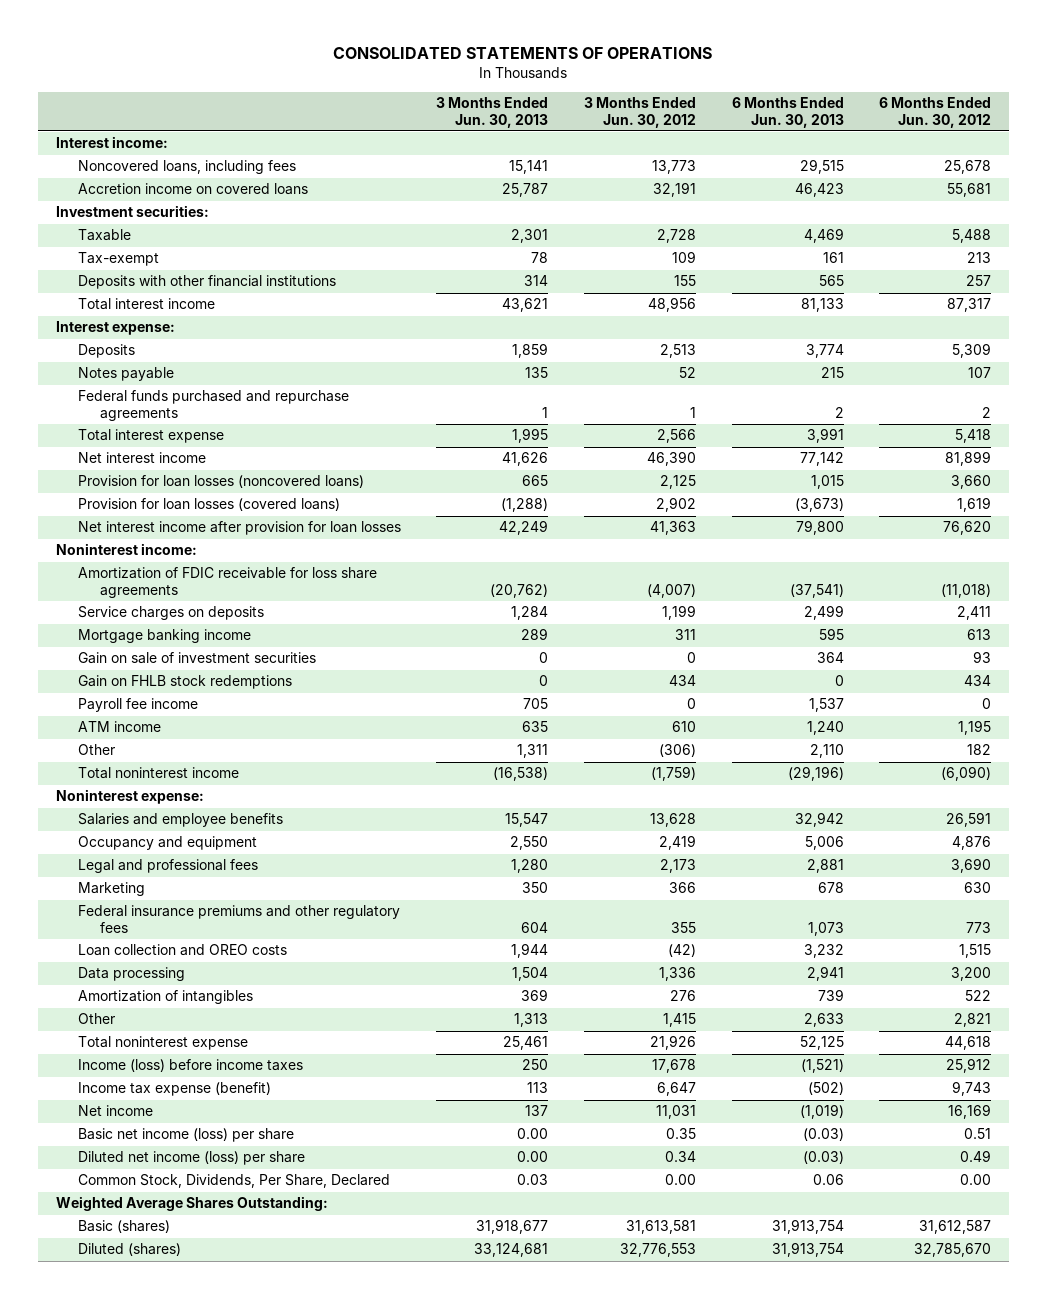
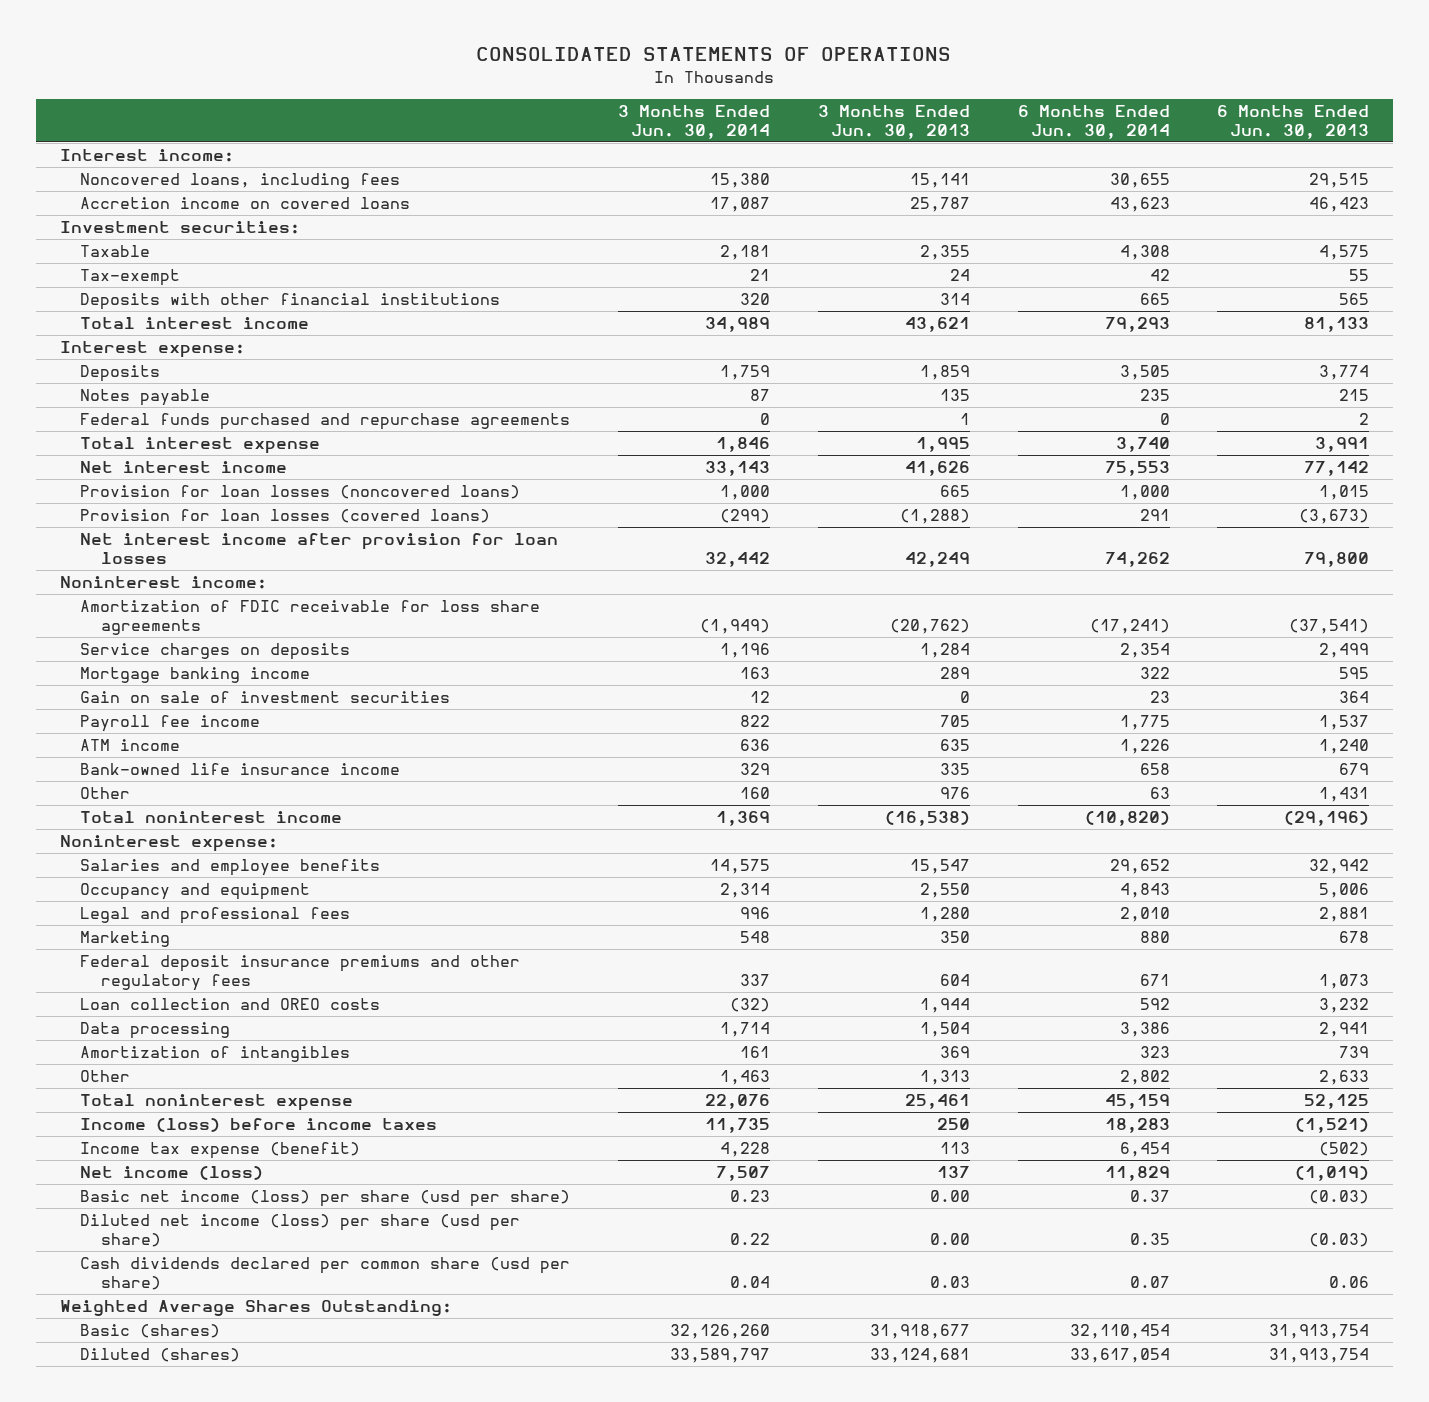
[584,97,697,128] 3 Months Ended Jun. 30, 2012 -> none
[879,97,992,128] 6 Months Ended Jun. 30, 2012 -> none
none -> [618,104,771,140] 3 Months Ended Jun. 30, 2014
none -> [1017,104,1170,140] 6 Months Ended Jun. 30, 2014
[511,229,549,244] 2,301 -> [919,244,970,260] 2,355
[803,228,844,244] 4,469 -> [1319,244,1370,260] 4,575
[531,252,549,264] 78 -> [949,268,970,281] 24
[822,252,844,264] 161 -> [1349,268,1370,281] 55
[77,675,292,690] Gain on FHLB stock redemptions -> none
none -> [80,762,401,775] Bank-owned life insurance income
[517,744,549,759] 1,311 -> [939,786,970,799] 976
[809,744,844,759] 2,110 -> [1319,786,1370,802] 1,431
[77,905,400,933] Federal insurance premiums and other regulatory fees -> [80,954,521,992] Federal deposit insurance premiums and other regulatory fees
[77,1105,153,1117] Net income -> [80,1165,264,1180] Net income (loss)
[77,1128,294,1143] Basic net income (loss) per share -> [80,1189,571,1207] Basic net income (loss) per share (usd per share)
[77,1151,305,1166] Diluted net income (loss) per share -> [80,1213,521,1248] Diluted net income (loss) per share (usd per share)
[77,1174,390,1189] Common Stock, Dividends, Per Share, Declared -> [80,1256,571,1291] Cash dividends declared per common share (usd per share)

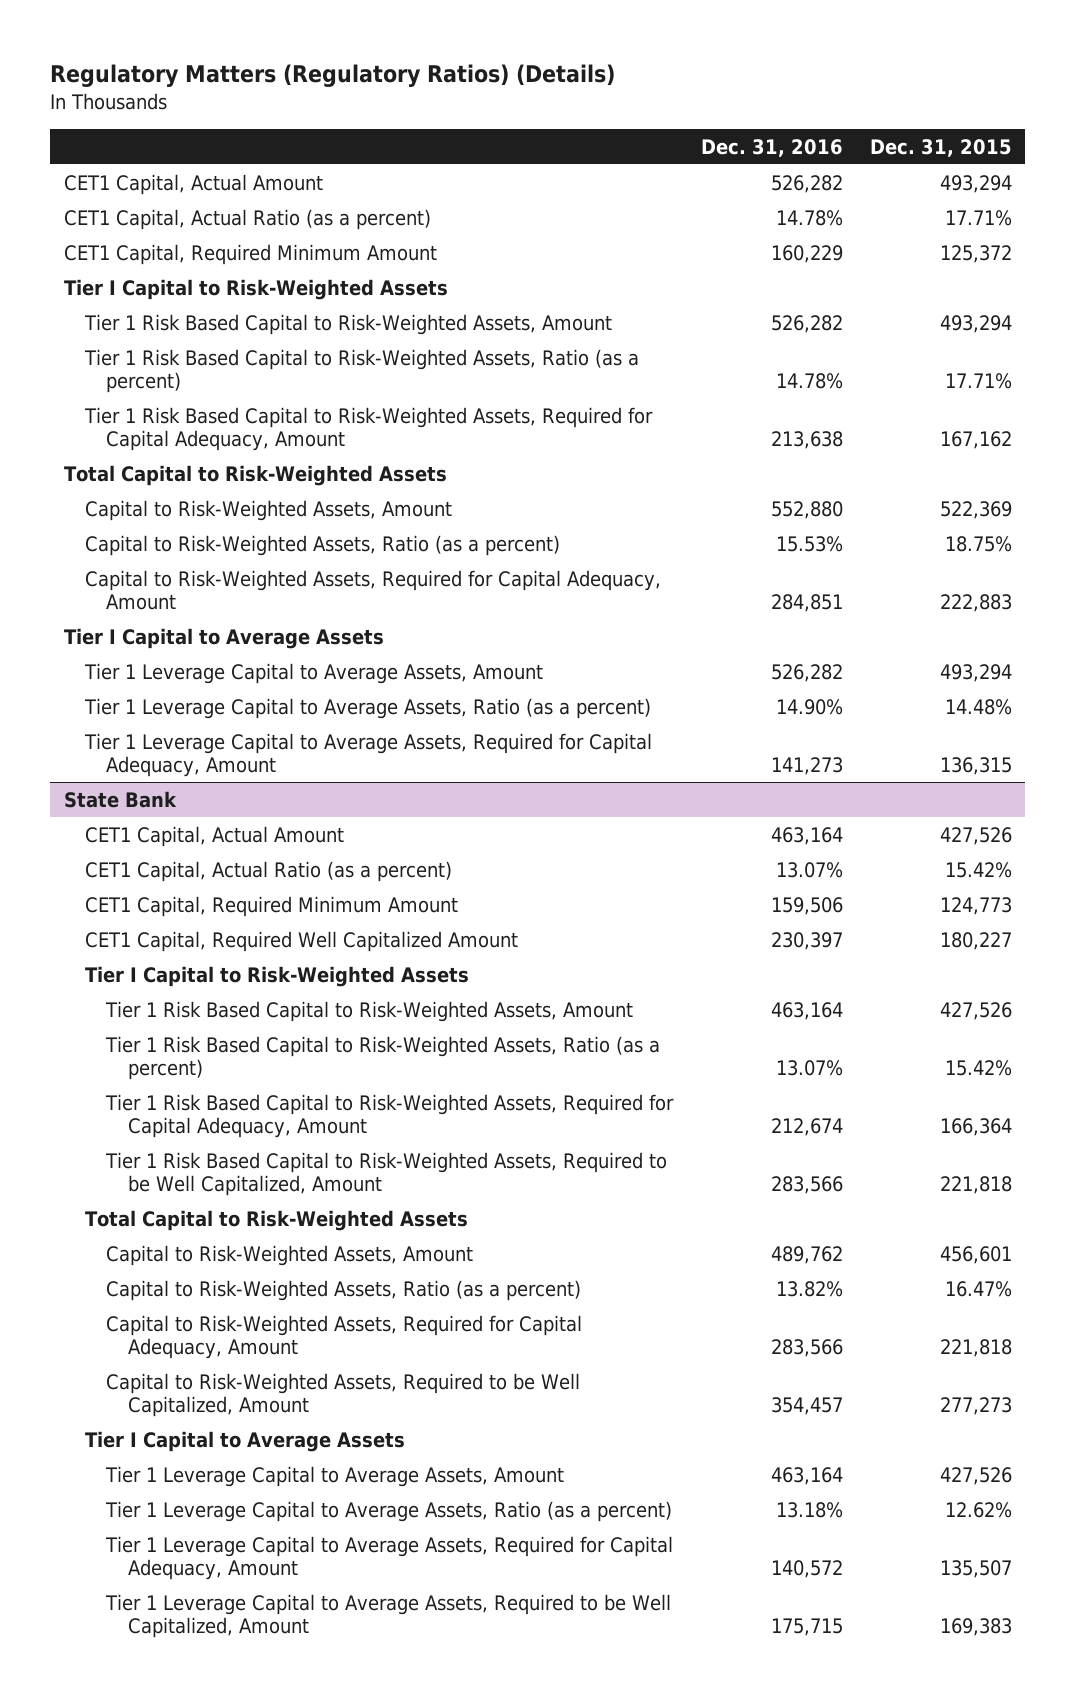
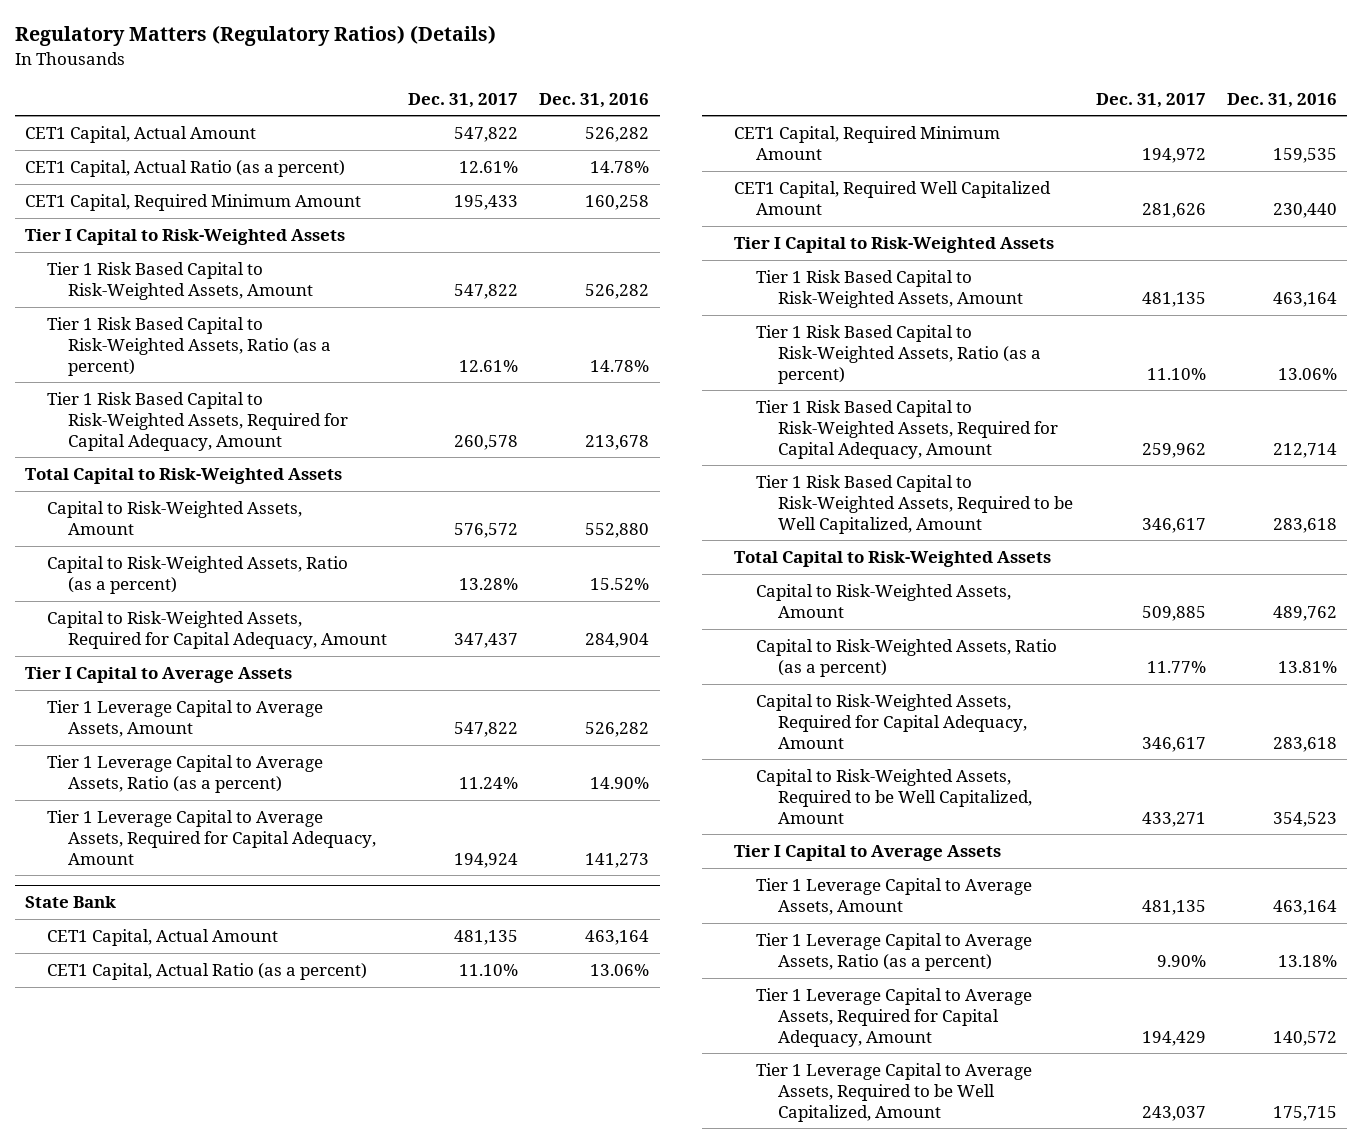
[869,138,1012,157] Dec. 31, 2015 -> none
none -> [408,92,519,108] Dec. 31, 2017
[770,244,843,263] 160,229 -> [585,195,650,211] 160,258
[770,431,843,450] 213,638 -> [585,434,650,450] 213,678
[775,535,843,552] 15.53% -> [590,577,650,590] 15.52%
[770,594,843,613] 284,851 -> [585,632,650,648] 284,904
[775,861,843,878] 13.07% -> [590,964,650,977] 13.06%
[770,896,843,915] 159,506 -> [1272,147,1337,163] 159,535
[770,931,843,950] 230,397 -> [1272,202,1337,218] 230,440
[775,1060,843,1077] 13.07% -> [1277,367,1337,380] 13.06%
[770,1118,843,1137] 212,674 -> [1272,442,1337,458] 212,714
[770,1176,843,1195] 283,566 -> [1272,517,1337,533] 283,618
[775,1280,843,1297] 13.82% -> [1277,660,1337,673] 13.81%
[770,1339,843,1358] 283,566 -> [1272,736,1337,752] 283,618
[770,1397,843,1416] 354,457 -> [1272,811,1337,827] 354,523

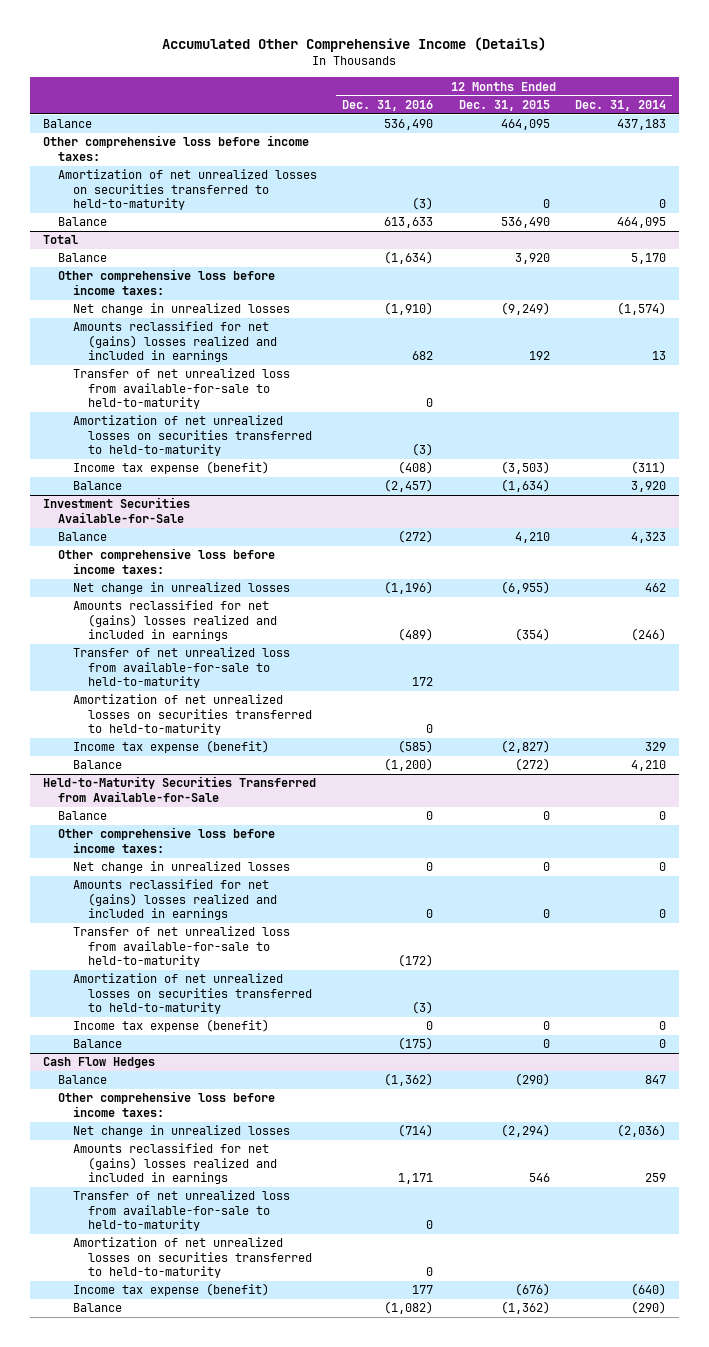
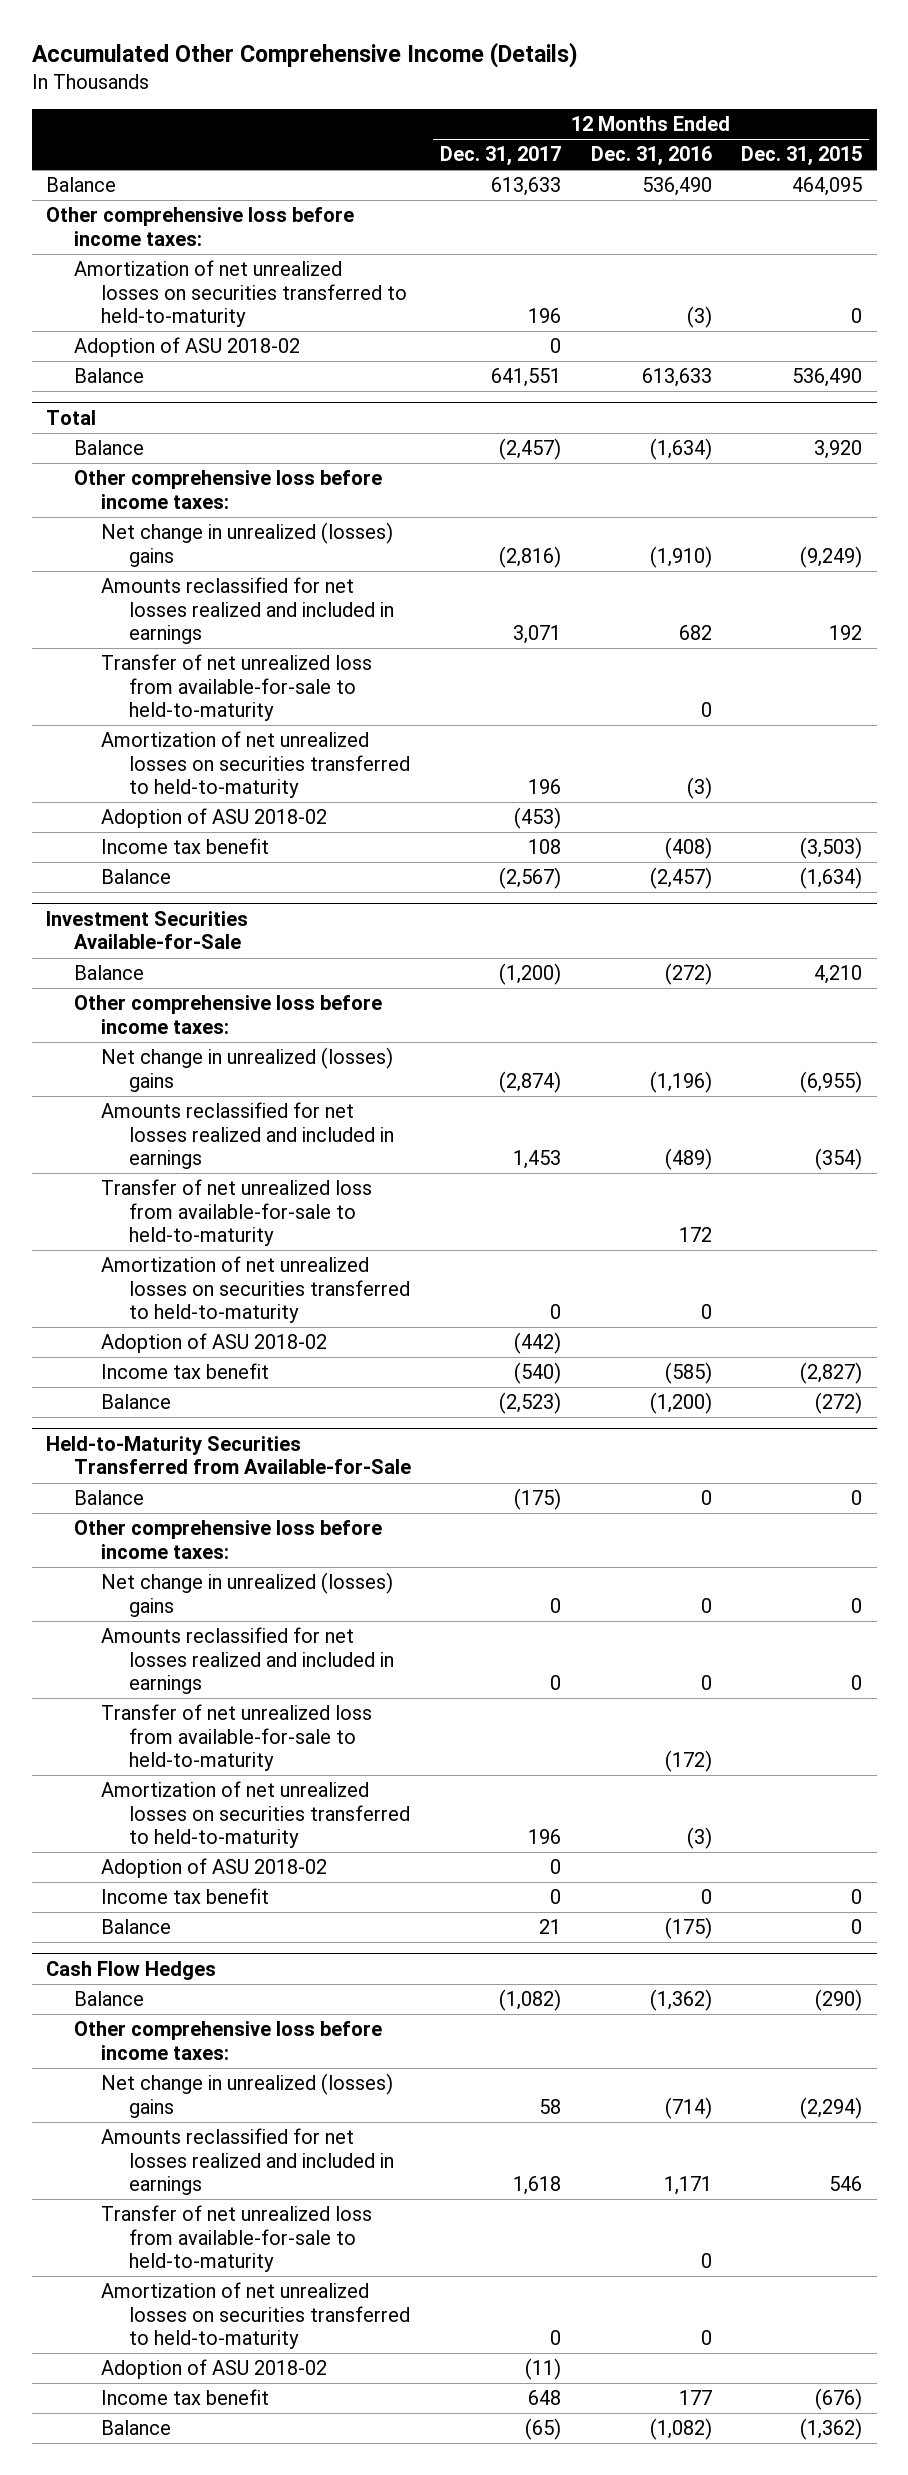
[574,99,666,111] Dec. 31, 2014 -> none
none -> [440,146,562,167] Dec. 31, 2017
none -> [73,337,300,358] Adoption of ASU 2018-02
[73,303,291,316] Net change in unrealized losses -> [101,522,394,567] Net change in unrealized (losses) gains
[73,321,278,363] Amounts reclassified for net (gains) losses realized and included in earnings -> [101,577,395,645] Amounts reclassified for net losses realized and included in earnings
none -> [101,808,328,829] Adoption of ASU 2018-02
[73,461,270,475] Income tax expense (benefit) -> [101,838,270,855] Income tax benefit
[73,582,291,595] Net change in unrealized losses -> [101,1047,394,1092] Net change in unrealized (losses) gains
[73,600,278,642] Amounts reclassified for net (gains) losses realized and included in earnings -> [101,1102,395,1170] Amounts reclassified for net losses realized and included in earnings
none -> [101,1333,328,1354] Adoption of ASU 2018-02
[73,740,270,754] Income tax expense (benefit) -> [101,1363,270,1380] Income tax benefit
[73,861,291,874] Net change in unrealized losses -> [101,1572,394,1617] Net change in unrealized (losses) gains
[73,879,278,921] Amounts reclassified for net (gains) losses realized and included in earnings -> [101,1627,395,1695] Amounts reclassified for net losses realized and included in earnings
none -> [101,1858,328,1879] Adoption of ASU 2018-02
[73,1019,270,1033] Income tax expense (benefit) -> [101,1888,270,1905] Income tax benefit
[73,1125,291,1138] Net change in unrealized losses -> [101,2073,394,2118] Net change in unrealized (losses) gains
[73,1143,278,1185] Amounts reclassified for net (gains) losses realized and included in earnings -> [101,2128,395,2196] Amounts reclassified for net losses realized and included in earnings
none -> [101,2359,328,2380] Adoption of ASU 2018-02
[73,1283,270,1297] Income tax expense (benefit) -> [101,2389,270,2406] Income tax benefit

